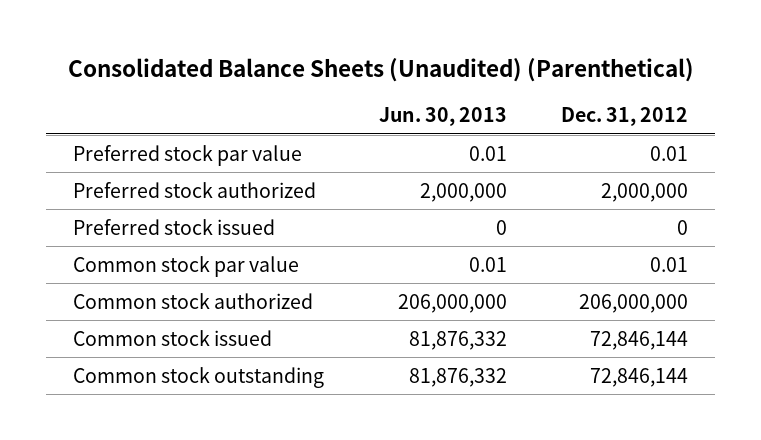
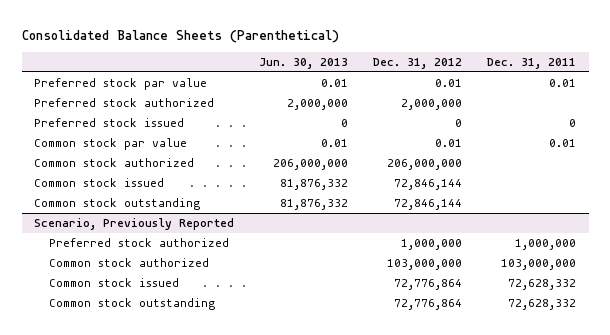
[67,57,694,82] Consolidated Balance Sheets (Unaudited) (Parenthetical) -> [21,29,339,43] Consolidated Balance Sheets (Parenthetical)
none -> [487,57,577,69] Dec. 31, 2011
none -> [34,218,235,231] Scenario, Previously Reported
none -> [48,238,229,248] Preferred stock authorized
none -> [48,258,209,268] Common stock authorized
none -> [48,278,179,288] Common stock issued
none -> [48,298,215,311] Common stock outstanding

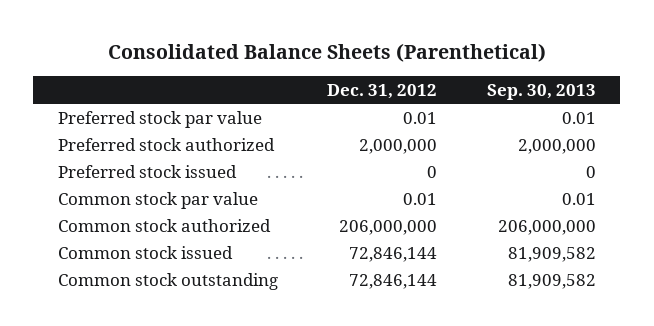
[259,57,349,69] Jun. 30, 2013 -> none
[487,57,577,69] Dec. 31, 2011 -> none
none -> [486,83,596,100] Sep. 30, 2013
[34,218,235,231] Scenario, Previously Reported -> none
[48,238,229,248] Preferred stock authorized -> none
[48,258,209,268] Common stock authorized -> none
[48,278,179,288] Common stock issued -> none
[48,298,215,311] Common stock outstanding -> none

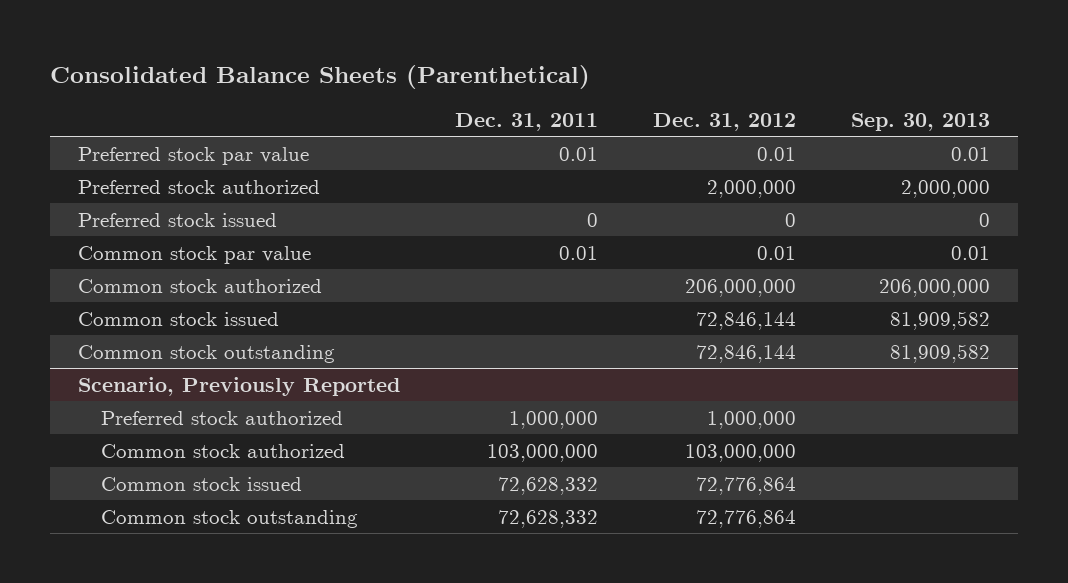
none -> [454,113,598,132] Dec. 31, 2011
none -> [77,376,400,396] Scenario, Previously Reported
none -> [100,410,343,425] Preferred stock authorized
none -> [100,443,345,458] Common stock authorized
none -> [100,476,302,491] Common stock issued
none -> [100,509,358,528] Common stock outstanding

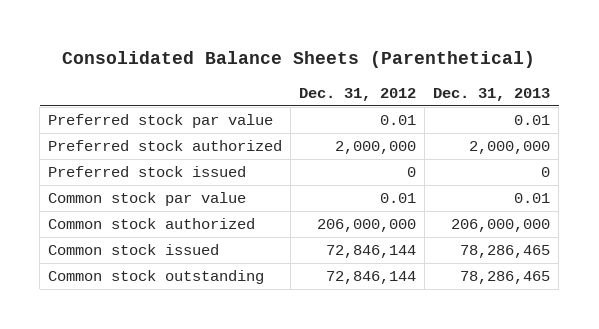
[454,113,598,132] Dec. 31, 2011 -> none
[851,113,991,132] Sep. 30, 2013 -> none
none -> [433,88,551,102] Dec. 31, 2013
[77,376,400,396] Scenario, Previously Reported -> none
[100,410,343,425] Preferred stock authorized -> none
[100,443,345,458] Common stock authorized -> none
[100,476,302,491] Common stock issued -> none
[100,509,358,528] Common stock outstanding -> none

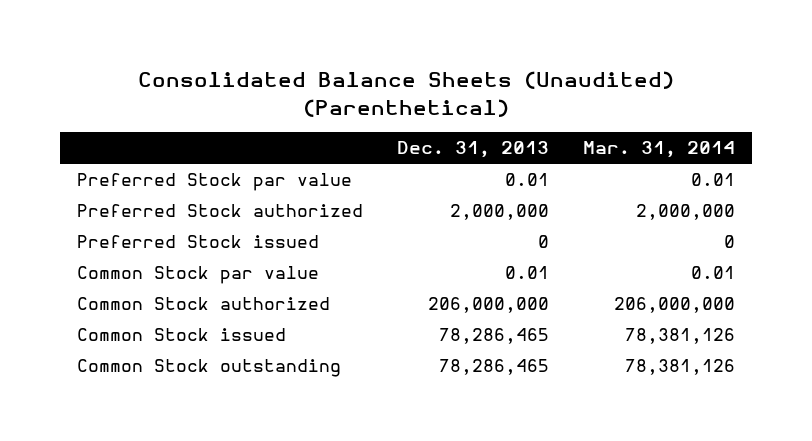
[62,51,536,69] Consolidated Balance Sheets (Parenthetical) -> [138,71,675,117] Consolidated Balance Sheets (Unaudited) (Parenthetical)
[299,88,417,102] Dec. 31, 2012 -> none
none -> [582,141,735,159] Mar. 31, 2014
[48,114,274,129] Preferred stock par value -> [77,173,353,192] Preferred Stock par value
[48,140,283,152] Preferred stock authorized -> [77,204,364,218] Preferred Stock authorized
[48,166,247,178] Preferred stock issued -> [77,235,320,249] Preferred Stock issued
[48,192,247,207] Common stock par value -> [77,266,320,285] Common Stock par value
[48,218,256,230] Common stock authorized -> [77,297,331,311] Common Stock authorized
[48,244,220,256] Common stock issued -> [77,328,287,342] Common Stock issued
[48,270,265,285] Common stock outstanding -> [77,359,342,378] Common Stock outstanding

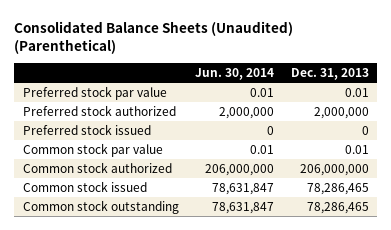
[582,141,735,159] Mar. 31, 2014 -> none
none -> [195,68,275,81] Jun. 30, 2014
[77,173,353,192] Preferred Stock par value -> [22,85,167,100] Preferred stock par value
[77,204,364,218] Preferred Stock authorized -> [22,104,176,116] Preferred stock authorized
[77,235,320,249] Preferred Stock issued -> [22,123,151,135] Preferred stock issued
[77,266,320,285] Common Stock par value -> [22,142,163,157] Common stock par value
[77,297,331,311] Common Stock authorized -> [22,161,172,173] Common stock authorized
[77,328,287,342] Common Stock issued -> [22,180,147,192] Common stock issued
[77,359,342,378] Common Stock outstanding -> [22,199,179,214] Common stock outstanding

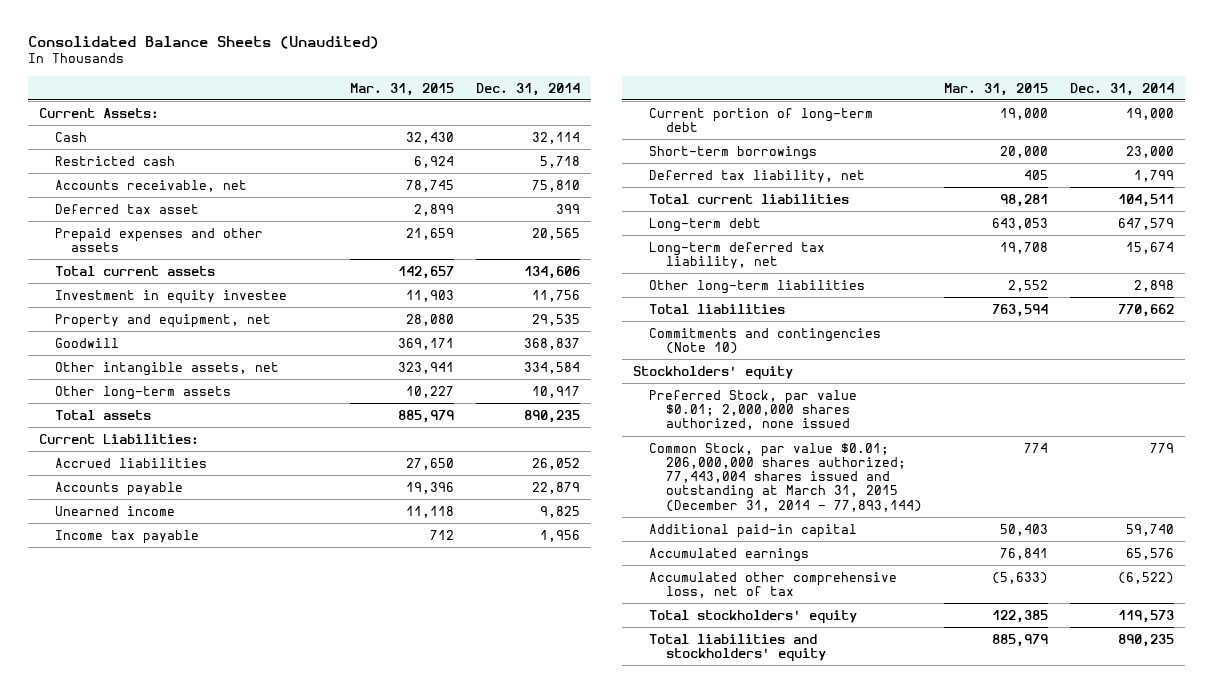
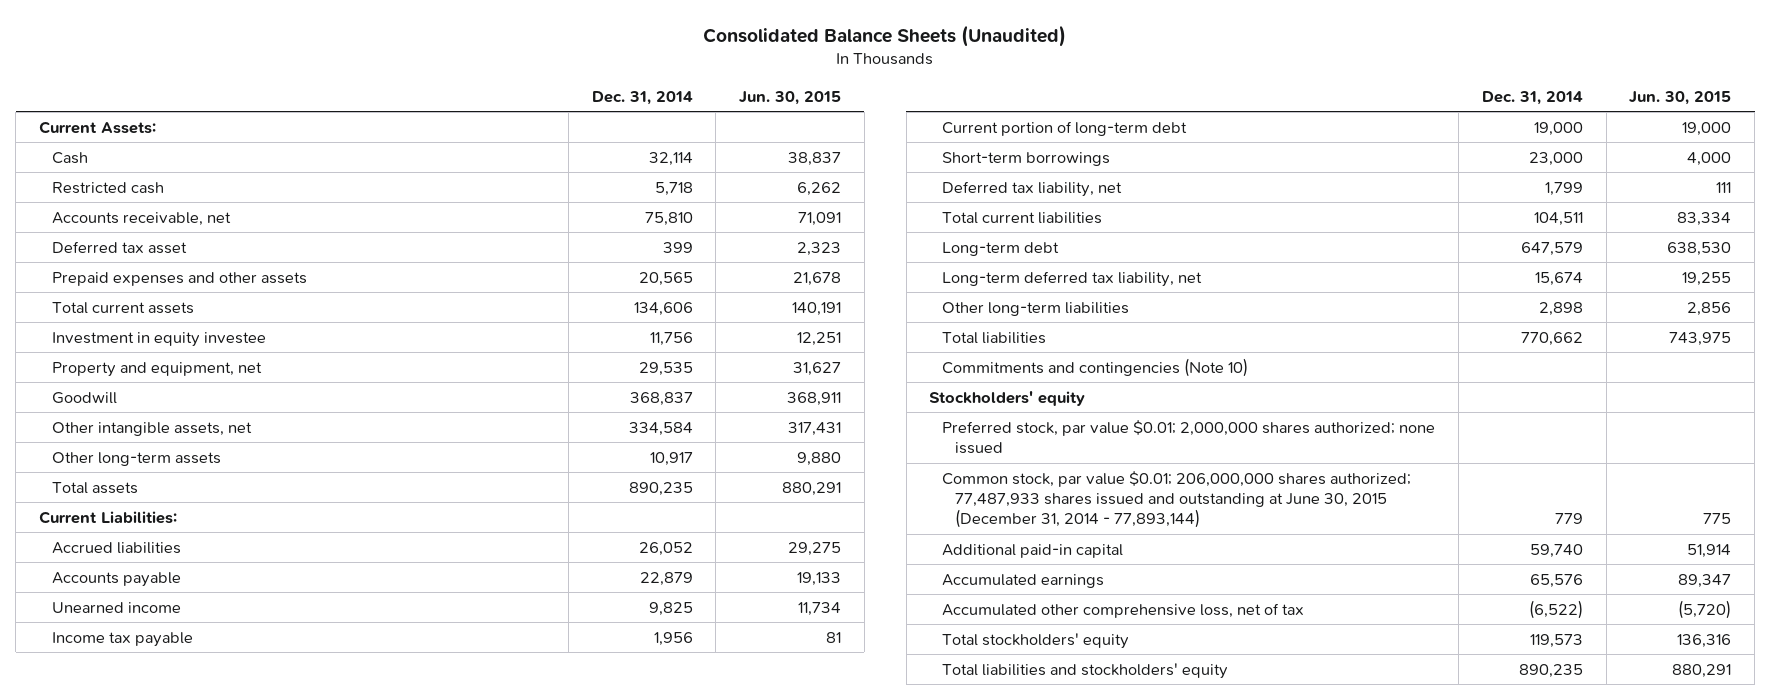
[349,82,454,96] Mar. 31, 2015 -> none
none -> [739,90,842,105] Jun. 30, 2015
[649,389,858,431] Preferred Stock, par value $0.01; 2,000,000 shares authorized, none issued -> [942,419,1436,455] Preferred stock, par value $0.01; 2,000,000 shares authorized; none issued
[649,442,922,512] Common Stock, par value $0.01; 206,000,000 shares authorized; 77,443,004 shares issued and outstanding at March 31, 2015 (December 31, 2014 - 77,893,144) -> [942,470,1412,529] Common stock, par value $0.01; 206,000,000 shares authorized; 77,487,933 shares issued and outstanding at June 30, 2015 (December 31, 2014 - 77,893,144)

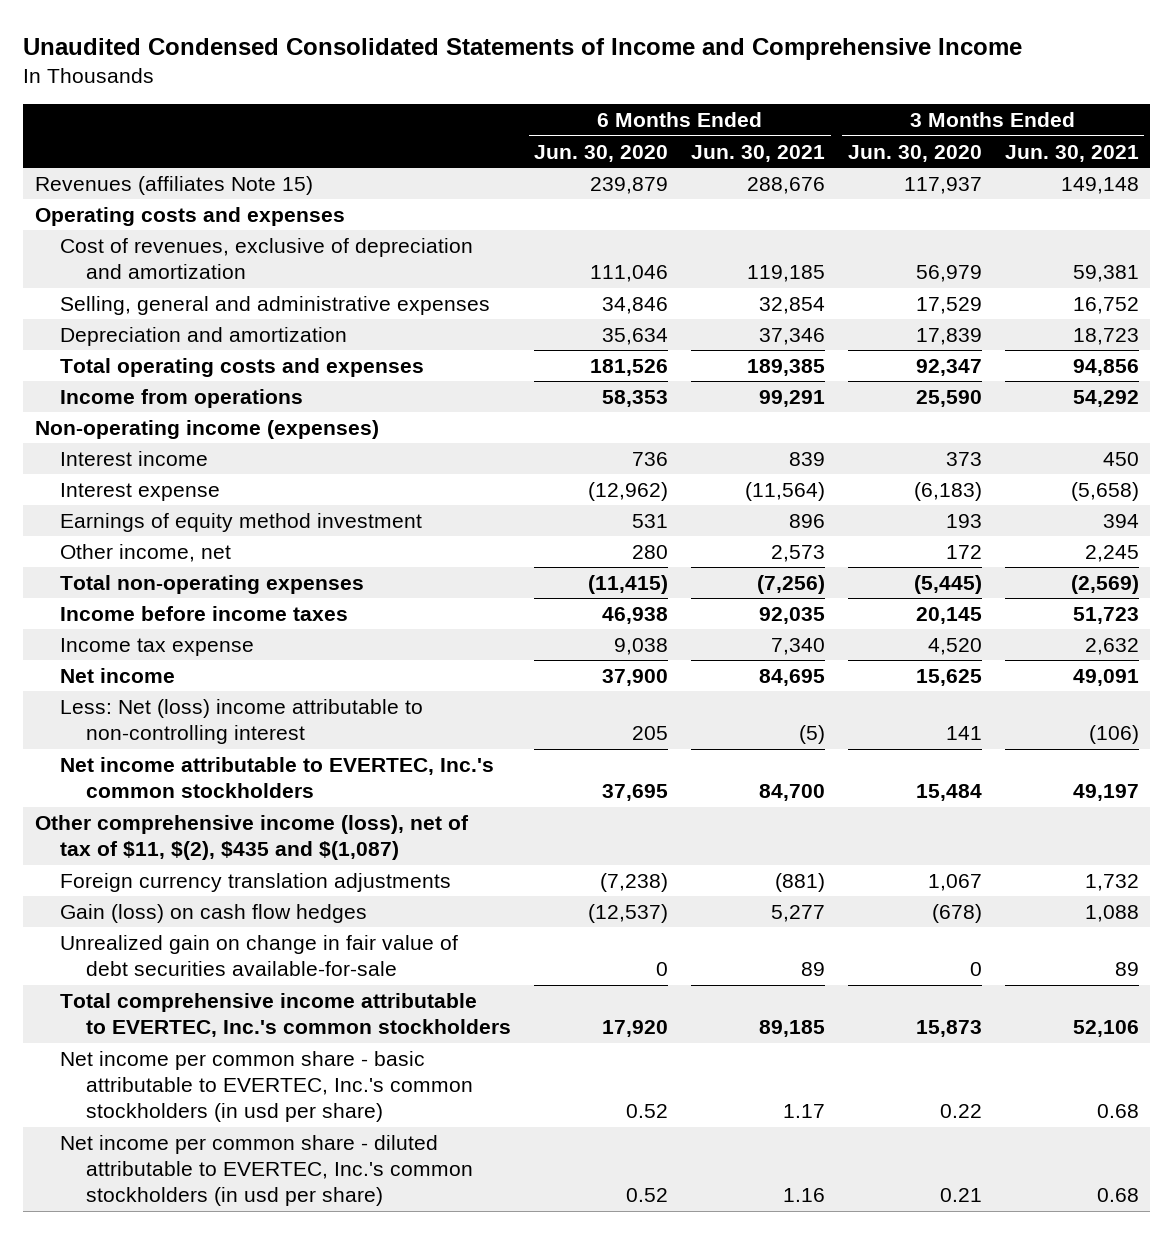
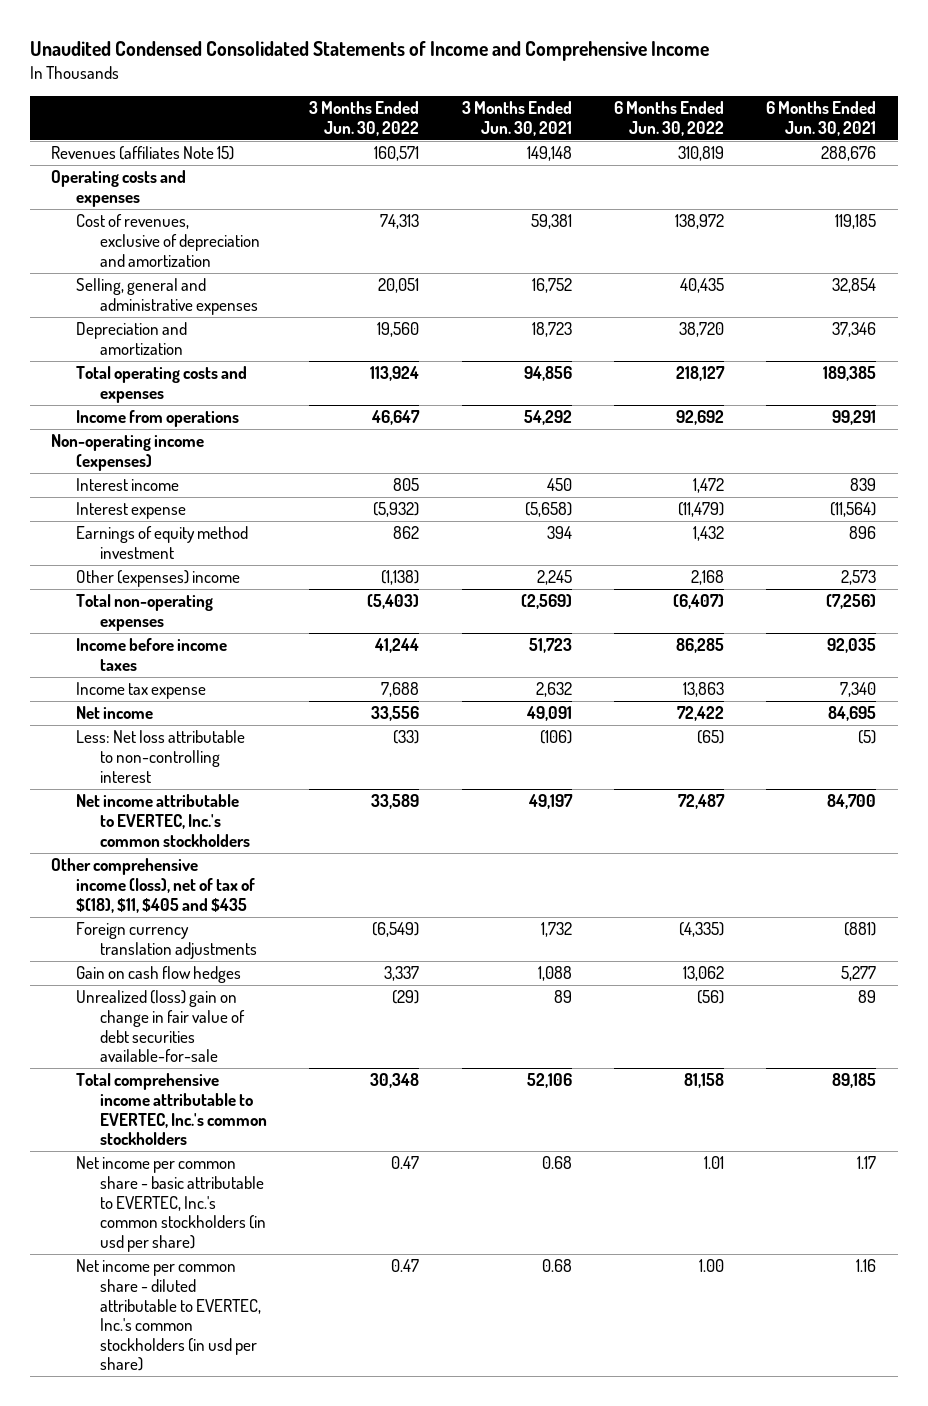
[534,144,669,162] Jun. 30, 2020 -> none
[847,144,982,162] Jun. 30, 2020 -> none
none -> [309,101,420,136] 3 Months Ended Jun. 30, 2022
none -> [613,101,724,136] 6 Months Ended Jun. 30, 2022
[60,543,232,562] Other income, net -> [75,570,240,588] Other (expenses) income
[60,698,424,745] Less: Net (loss) income attributable to non-controlling interest -> [75,730,245,783] Less: Net loss attributable to non-controlling interest
[34,814,469,861] Other comprehensive income (loss), net of tax of $11, $(2), $435 and $(1,087) -> [51,858,255,913] Other comprehensive income (loss), net of tax of $(18), $11, $405 and $435
[60,903,368,923] Gain (loss) on cash flow hedges -> [75,966,241,984] Gain on cash flow hedges
[60,934,459,977] Unrealized gain on change in fair value of debt securities available-for-sale -> [75,990,245,1063] Unrealized (loss) gain on change in fair value of debt securities available-for-sale

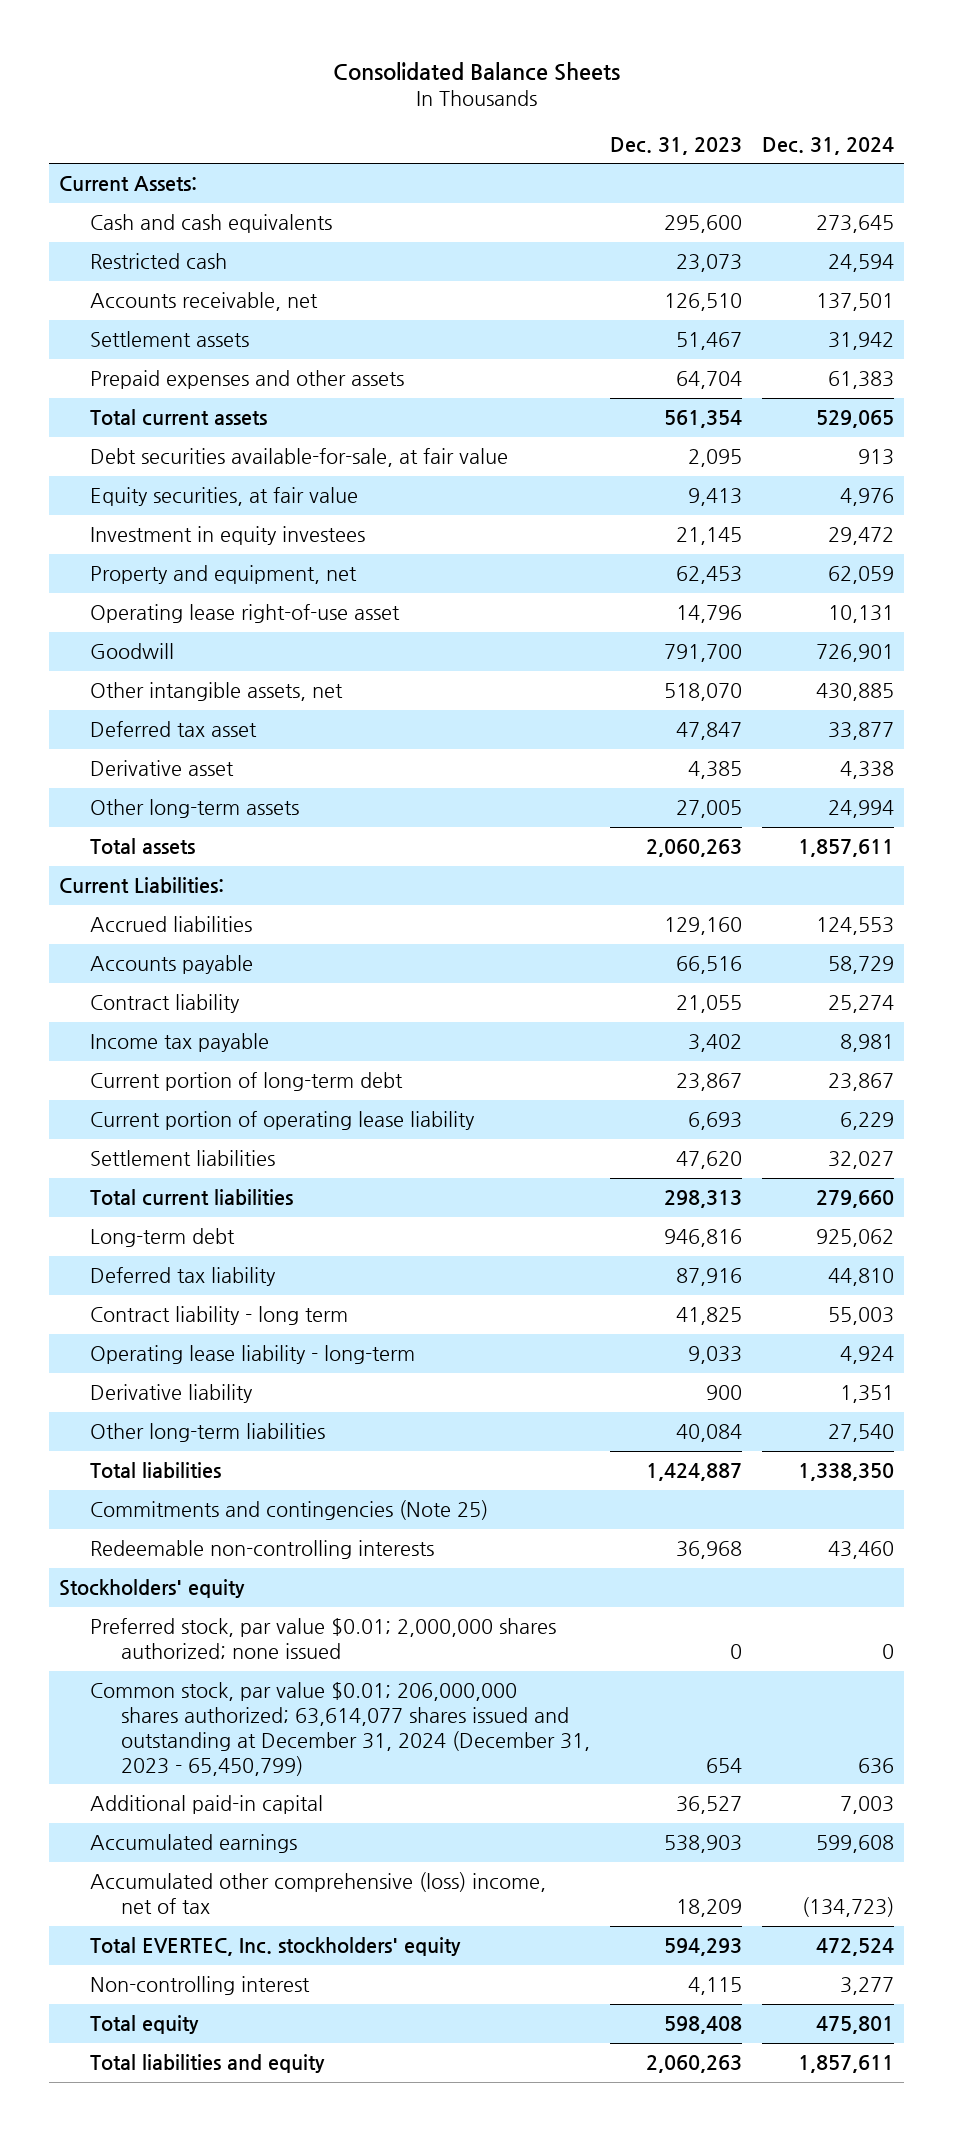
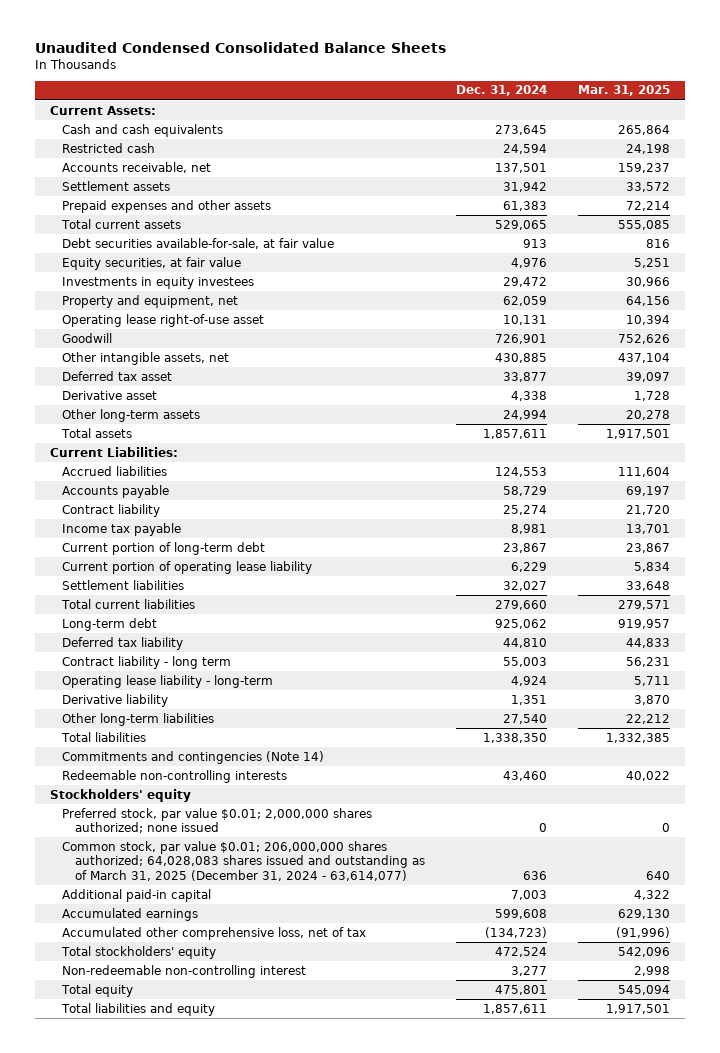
[332,62,620,82] Consolidated Balance Sheets -> [34,41,446,53] Unaudited Condensed Consolidated Balance Sheets
[609,136,742,155] Dec. 31, 2023 -> none
none -> [577,85,670,97] Mar. 31, 2025
[89,526,365,546] Investment in equity investees -> [62,276,255,289] Investments in equity investees
[89,1500,488,1521] Commitments and contingencies (Note 25) -> [62,750,325,764] Commitments and contingencies (Note 14)
[89,1682,590,1776] Common stock, par value $0.01; 206,000,000 shares authorized; 63,614,077 shares issued and outstanding at December 31, 2024 (December 31, 2023 - 65,450,799) -> [62,840,425,881] Common stock, par value $0.01; 206,000,000 shares authorized; 64,028,083 shares issued and outstanding as of March 31, 2025 (December 31, 2024 - 63,614,077)
[89,1872,546,1915] Accumulated other comprehensive (loss) income, net of tax -> [62,926,367,940] Accumulated other comprehensive loss, net of tax
[89,1937,461,1957] Total EVERTEC, Inc. stockholders' equity -> [61,945,217,959] Total stockholders' equity
[89,1976,310,1996] Non-controlling interest -> [62,964,307,978] Non-redeemable non-controlling interest

